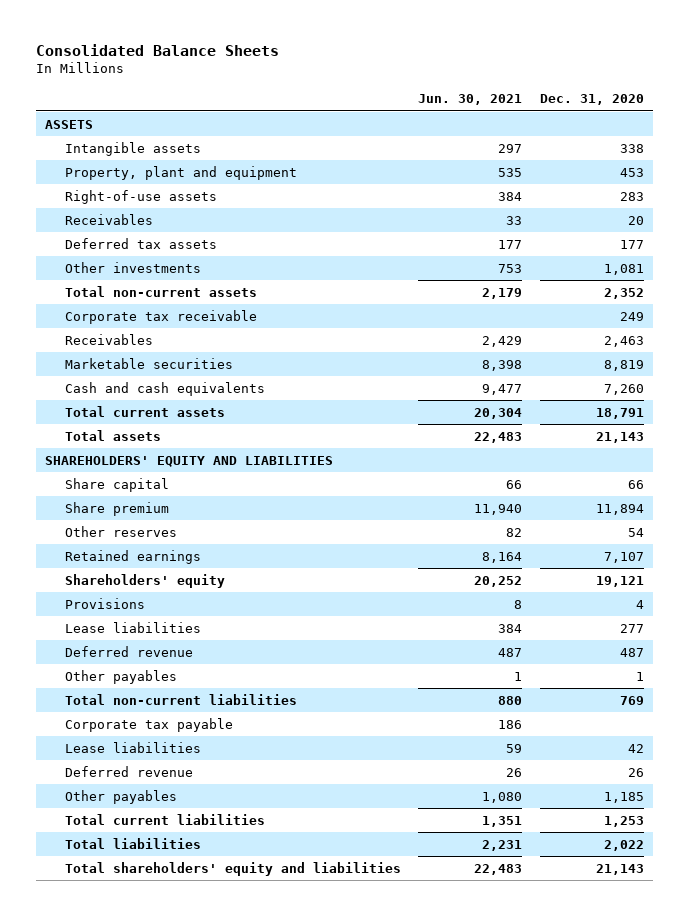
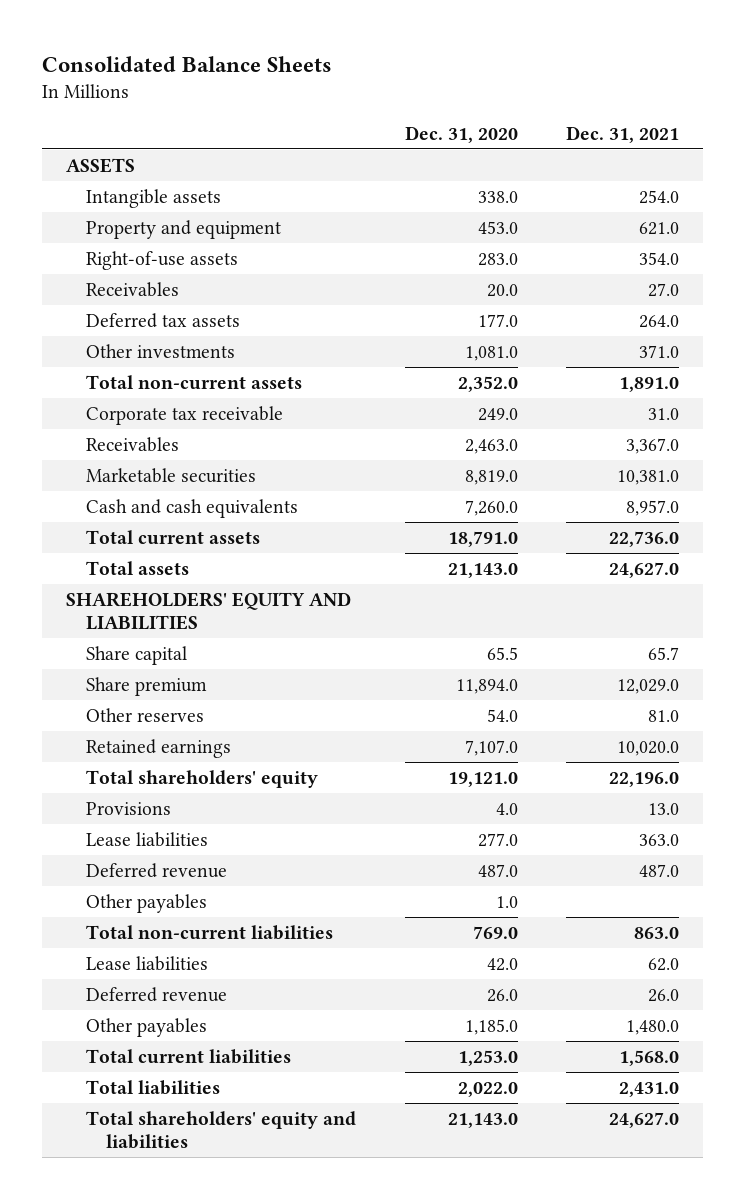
[418,94,523,106] Jun. 30, 2021 -> none
none -> [565,125,679,143] Dec. 31, 2021
[619,143,644,153] 338 -> [477,190,518,203] 338.0
[64,165,297,180] Property, plant and equipment -> [86,219,282,239] Property and equipment
[619,167,644,177] 453 -> [477,220,518,234] 453.0
[619,191,644,201] 283 -> [477,252,518,266] 283.0
[627,215,644,225] 20 -> [486,283,518,297] 20.0
[619,239,644,249] 177 -> [477,313,518,327] 177.0
[603,263,644,275] 1,081 -> [464,345,518,361] 1,081.0
[603,287,644,299] 2,352 -> [457,375,518,392] 2,352.0
[619,311,644,321] 249 -> [477,407,518,421] 249.0
[603,335,644,347] 2,463 -> [464,438,518,454] 2,463.0
[603,359,644,371] 8,819 -> [464,469,518,485] 8,819.0
[603,383,644,395] 7,260 -> [464,499,518,516] 7,260.0
[595,407,644,419] 18,791 -> [447,530,518,547] 18,791.0
[595,431,644,443] 21,143 -> [447,562,518,578] 21,143.0
[64,717,233,732] Corporate tax payable -> none
[627,479,644,489] 66 -> [486,646,518,660] 65.5
[595,503,644,515] 11,894 -> [455,678,518,694] 11,894.0
[627,527,644,537] 54 -> [486,708,518,722] 54.0
[603,551,644,563] 7,107 -> [464,739,518,756] 7,107.0
[64,573,225,588] Shareholders' equity -> [86,769,319,788] Total shareholders' equity
[595,575,644,587] 19,121 -> [447,771,518,787] 19,121.0
[635,599,644,609] 4 -> [495,802,518,815] 4.0
[619,623,644,633] 277 -> [477,832,518,847] 277.0
[619,647,644,657] 487 -> [477,863,518,877] 487.0
[635,671,644,681] 1 -> [495,895,518,908] 1.0
[619,695,644,705] 769 -> [472,925,518,939] 769.0
[627,743,644,753] 42 -> [486,957,518,971] 42.0
[627,767,644,777] 26 -> [486,988,518,1002] 26.0
[603,791,644,803] 1,185 -> [464,1018,518,1035] 1,185.0
[603,815,644,827] 1,253 -> [457,1049,518,1066] 1,253.0
[603,839,644,851] 2,022 -> [457,1081,518,1097] 2,022.0
[595,863,644,875] 21,143 -> [447,1112,518,1128] 21,143.0

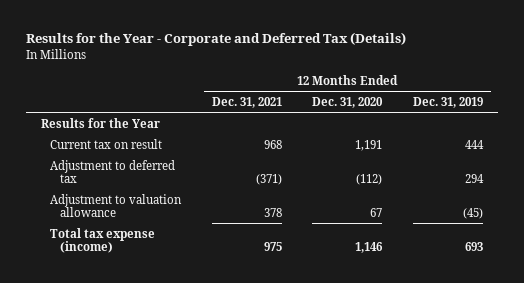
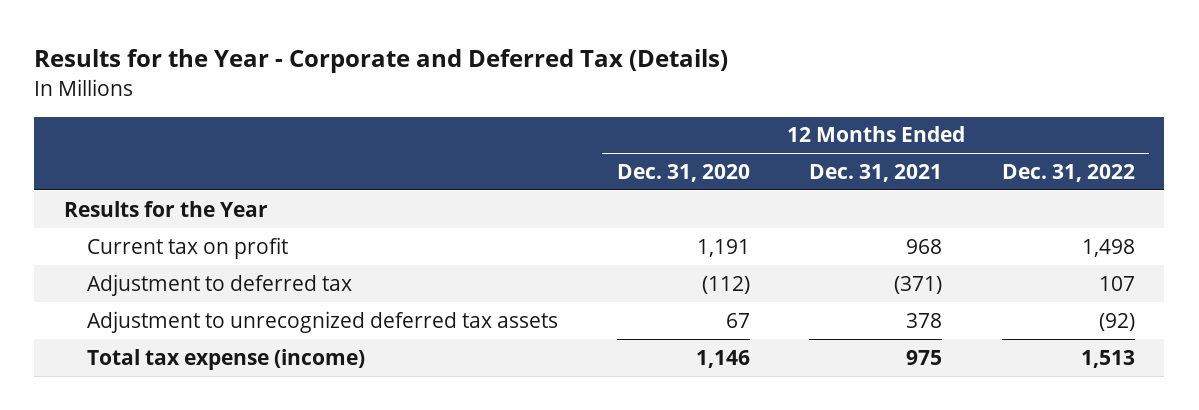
[412,96,483,108] Dec. 31, 2019 -> none
none -> [1001,163,1135,182] Dec. 31, 2022
[50,138,163,149] Current tax on result -> [86,236,288,259] Current tax on profit
[50,193,183,217] Adjustment to valuation allowance -> [86,310,558,333] Adjustment to unrecognized deferred tax assets

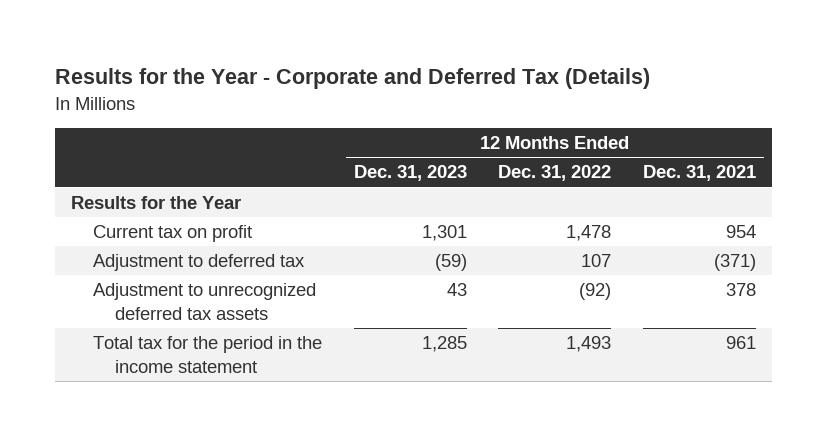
[617,163,751,182] Dec. 31, 2020 -> none
none -> [353,165,467,182] Dec. 31, 2023
[906,238,943,254] 968 -> [726,224,757,238] 954
[1081,238,1135,257] 1,498 -> [566,224,612,241] 1,478
[86,348,365,370] Total tax expense (income) -> [93,335,323,374] Total tax for the period in the income statement
[906,349,943,365] 975 -> [726,335,757,349] 961
[1080,349,1135,368] 1,513 -> [566,335,612,352] 1,493

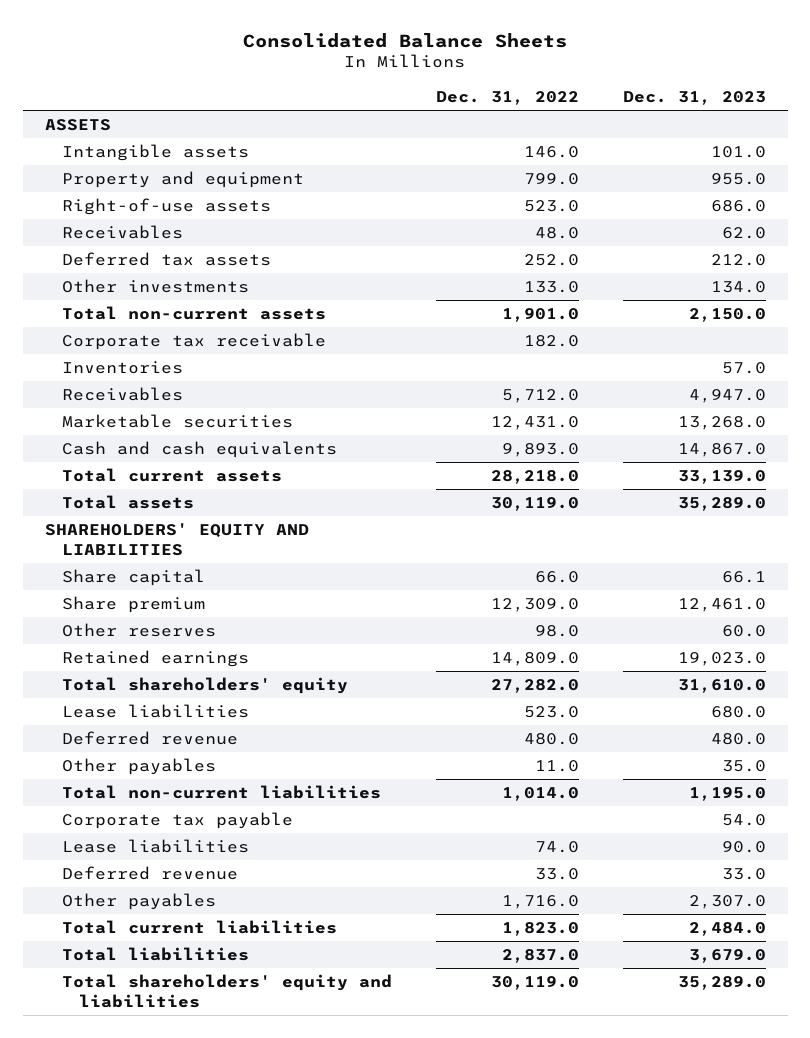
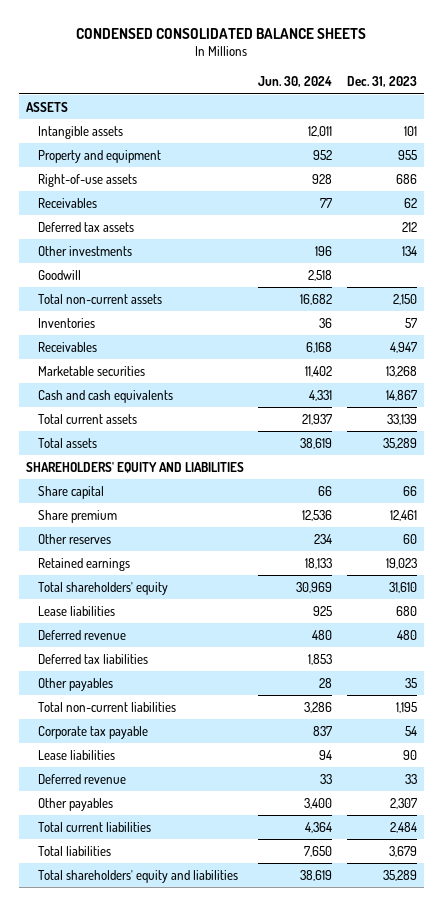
[243,32,568,48] Consolidated Balance Sheets -> [76,27,367,39] CONDENSED CONSOLIDATED BALANCE SHEETS
[435,90,579,105] Dec. 31, 2022 -> none
none -> [258,76,333,88] Jun. 30, 2024
[61,332,326,350] Corporate tax receivable -> none
[710,145,766,158] 101.0 -> [403,125,417,136] 101
[710,172,766,185] 955.0 -> [397,149,417,160] 955
[710,199,766,212] 686.0 -> [395,173,417,184] 686
[721,226,766,239] 62.0 -> [403,197,417,208] 62
[710,253,766,266] 212.0 -> [401,221,417,232] 212
[710,280,766,293] 134.0 -> [401,245,417,256] 134
none -> [37,269,81,280] Goodwill
[688,307,766,322] 2,150.0 -> [392,293,417,305] 2,150
[721,361,766,374] 57.0 -> [404,317,417,328] 57
[688,388,766,403] 4,947.0 -> [389,341,417,353] 4,947
[677,415,766,430] 13,268.0 -> [385,365,417,377] 13,268
[677,442,766,457] 14,867.0 -> [385,389,417,401] 14,867
[677,469,766,484] 33,139.0 -> [386,413,417,425] 33,139
[677,496,766,511] 35,289.0 -> [382,437,417,449] 35,289
[721,570,766,583] 66.1 -> [402,485,417,496] 66
[677,597,766,612] 12,461.0 -> [389,509,417,521] 12,461
[721,624,766,637] 60.0 -> [402,533,417,544] 60
[677,651,766,666] 19,023.0 -> [385,557,417,569] 19,023
[677,678,766,693] 31,610.0 -> [388,581,417,593] 31,610
[710,705,766,718] 680.0 -> [395,605,417,616] 680
[710,732,766,745] 480.0 -> [396,629,417,640] 480
none -> [37,653,148,664] Deferred tax liabilities
[721,759,766,772] 35.0 -> [404,677,417,688] 35
[688,786,766,801] 1,195.0 -> [395,701,417,713] 1,195
[721,813,766,826] 54.0 -> [404,725,417,736] 54
[721,840,766,853] 90.0 -> [402,749,417,760] 90
[721,867,766,880] 33.0 -> [404,773,417,784] 33
[688,894,766,909] 2,307.0 -> [389,797,417,809] 2,307
[688,921,766,936] 2,484.0 -> [389,821,417,833] 2,484
[688,948,766,963] 3,679.0 -> [388,845,417,857] 3,679
[677,975,766,990] 35,289.0 -> [382,869,417,881] 35,289

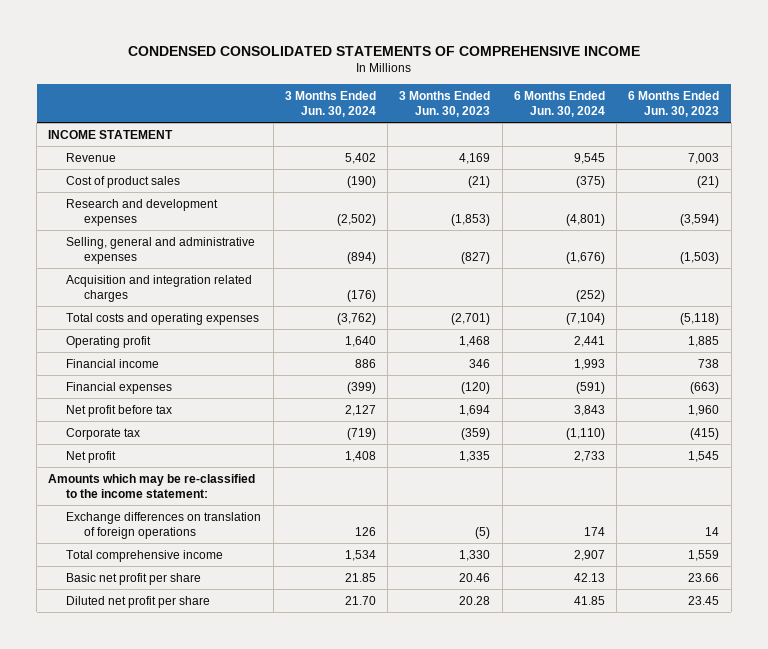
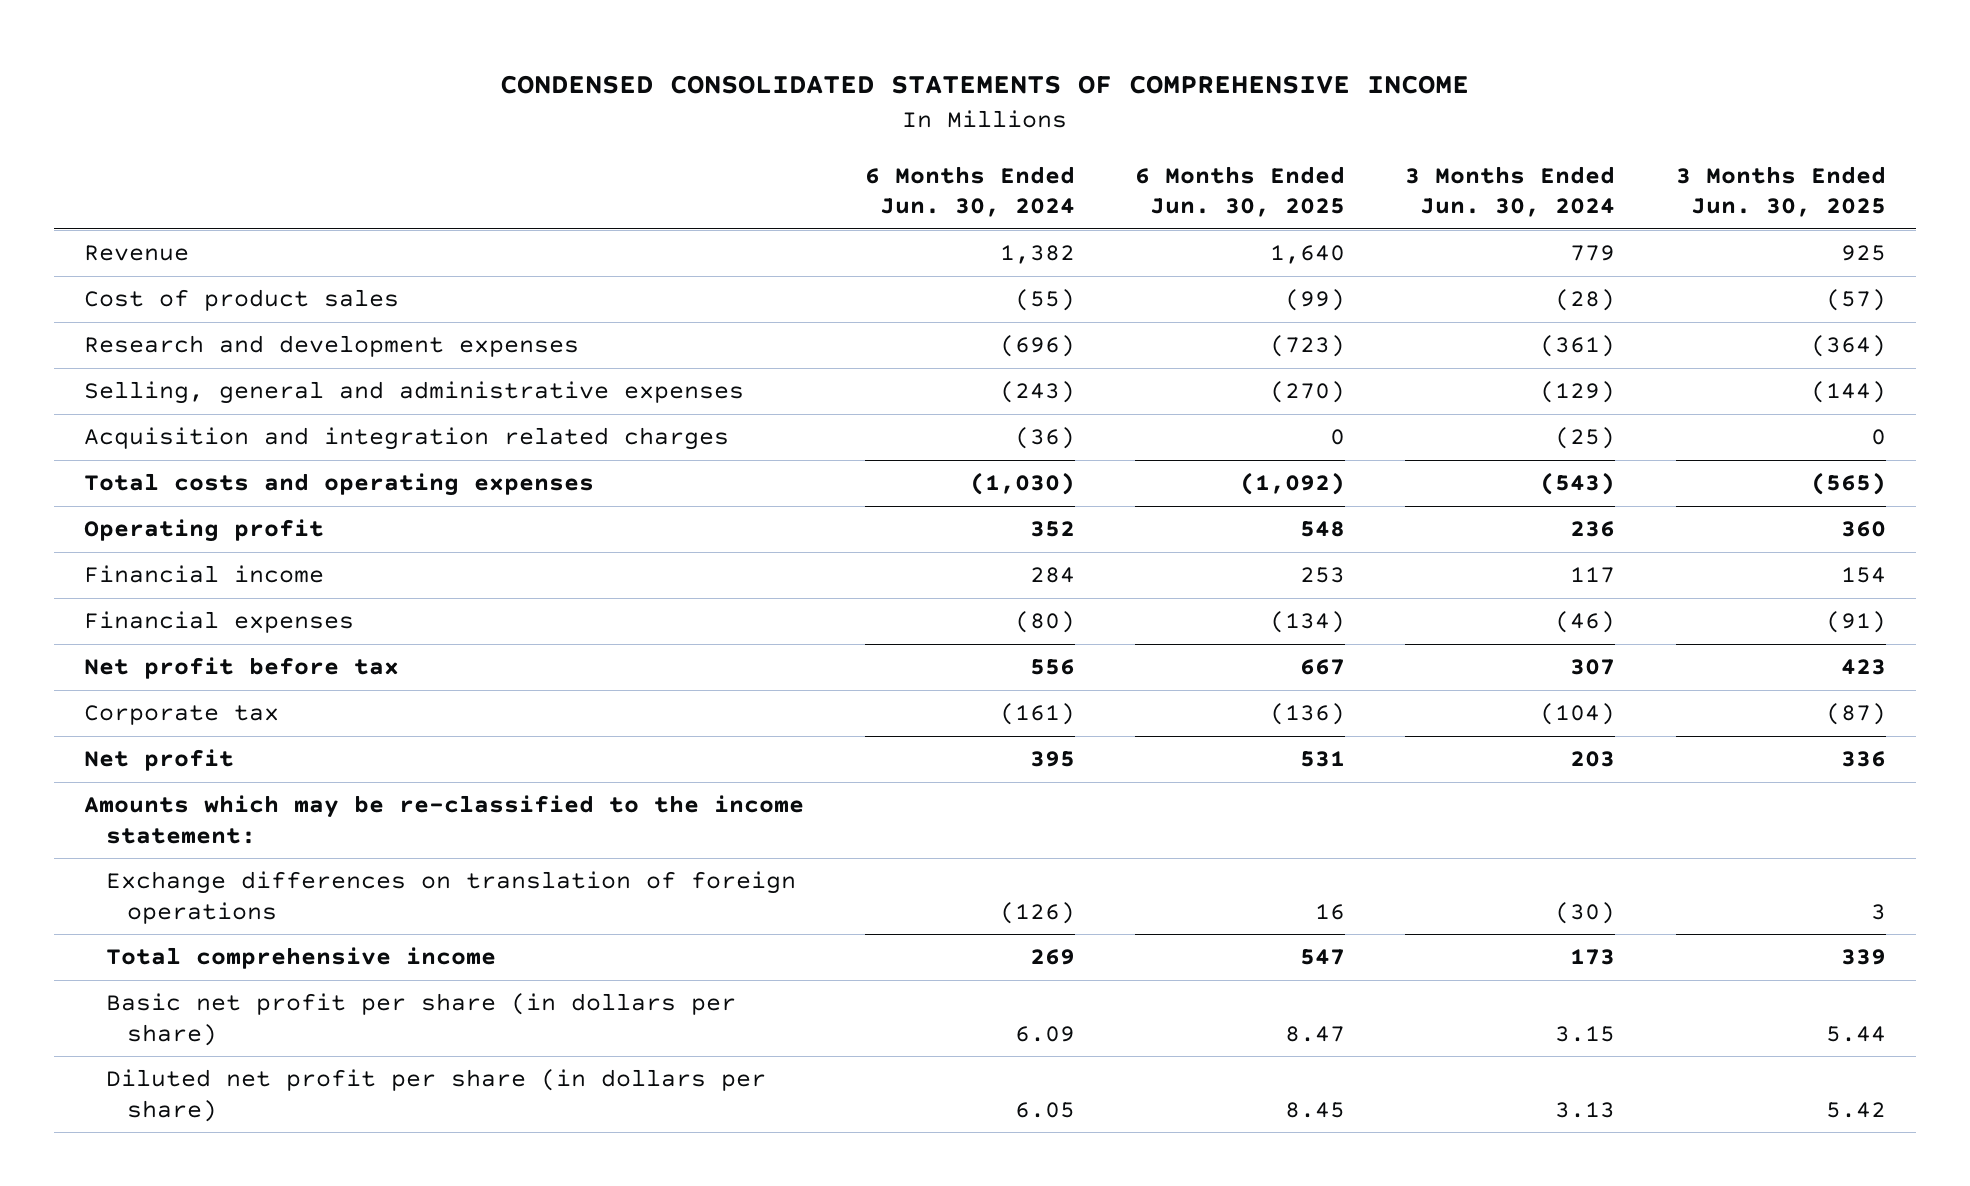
[399,90,491,118] 3 Months Ended Jun. 30, 2023 -> none
[628,90,720,118] 6 Months Ended Jun. 30, 2023 -> none
none -> [1134,165,1345,218] 6 Months Ended Jun. 30, 2025
none -> [1675,165,1886,218] 3 Months Ended Jun. 30, 2025
[48,129,174,139] INCOME STATEMENT -> none
[344,152,376,164] 5,402 -> [1570,245,1616,262] 779
[573,152,605,164] 9,545 -> [999,245,1075,265] 1,382
[346,175,376,188] (190) -> [1555,289,1616,312] (28)
[575,175,605,188] (375) -> [1014,289,1075,312] (55)
[336,214,376,227] (2,502) -> [1540,335,1616,358] (361)
[565,214,605,227] (4,801) -> [999,335,1075,358] (696)
[346,252,376,265] (894) -> [1540,381,1616,404] (129)
[565,252,605,265] (1,676) -> [999,381,1075,404] (243)
[346,290,376,303] (176) -> [1555,427,1616,450] (25)
[575,290,605,303] (252) -> [1014,427,1075,450] (36)
[336,312,376,325] (3,762) -> [1540,472,1616,496] (543)
[565,312,605,325] (7,104) -> [969,472,1075,496] (1,030)
[344,335,376,347] 1,640 -> [1570,521,1616,538] 236
[573,335,605,347] 2,441 -> [1029,521,1075,538] 352
[354,358,376,368] 886 -> [1570,567,1616,584] 117
[573,358,605,370] 1,993 -> [1029,567,1075,584] 284
[346,381,376,394] (399) -> [1555,611,1616,634] (46)
[575,381,605,394] (591) -> [1014,611,1075,634] (80)
[344,404,376,416] 2,127 -> [1570,659,1616,676] 307
[573,404,605,416] 3,843 -> [1029,659,1075,676] 556
[346,427,376,440] (719) -> [1540,703,1616,726] (104)
[565,427,605,440] (1,110) -> [999,703,1075,726] (161)
[344,450,376,462] 1,408 -> [1570,751,1616,768] 203
[573,450,605,462] 2,733 -> [1029,751,1075,768] 395
[354,527,376,537] 126 -> [1555,901,1616,924] (30)
[583,527,605,537] 174 -> [999,901,1075,924] (126)
[344,549,376,561] 1,534 -> [1570,949,1616,966] 173
[573,549,605,561] 2,907 -> [1029,949,1075,966] 269
[66,572,202,585] Basic net profit per share -> [105,993,736,1046] Basic net profit per share (in dollars per share)
[344,572,376,582] 21.85 -> [1555,1025,1616,1042] 3.15
[573,572,605,582] 42.13 -> [1014,1025,1075,1042] 6.09
[66,595,211,608] Diluted net profit per share -> [105,1069,766,1122] Diluted net profit per share (in dollars per share)
[344,595,376,605] 21.70 -> [1555,1101,1616,1118] 3.13
[573,595,605,605] 41.85 -> [1014,1101,1075,1118] 6.05

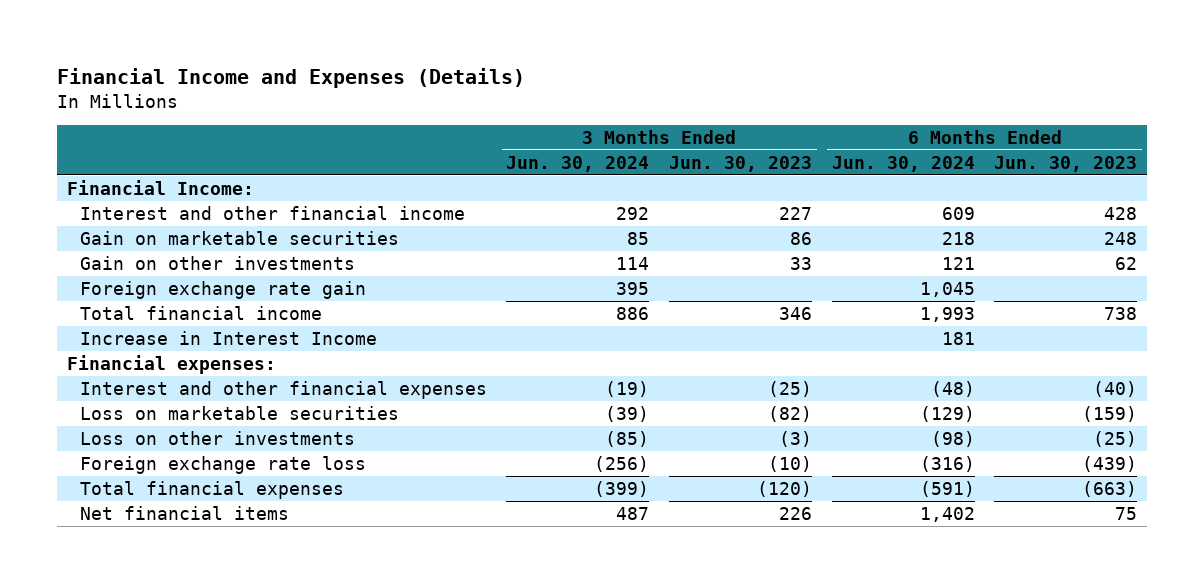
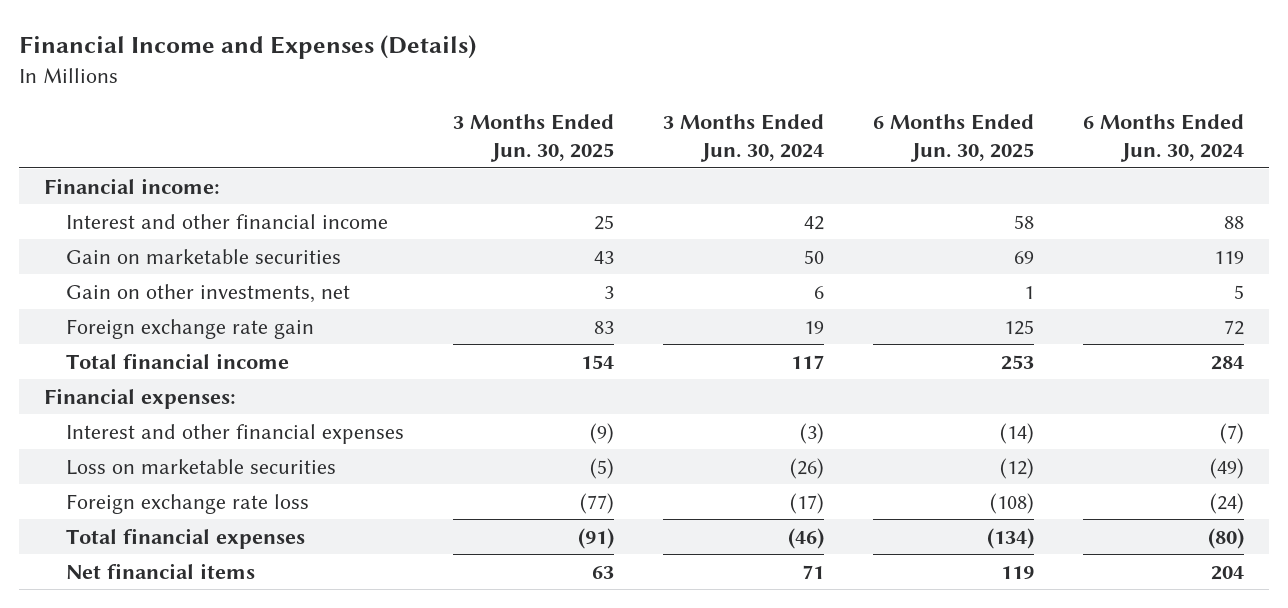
[669,155,813,172] Jun. 30, 2023 -> none
[994,155,1138,172] Jun. 30, 2023 -> none
none -> [453,114,615,163] 3 Months Ended Jun. 30, 2025
none -> [873,114,1035,163] 6 Months Ended Jun. 30, 2025
[79,330,377,345] Increase in Interest Income -> none
[66,179,254,195] Financial Income: -> [43,177,220,194] Financial income:
[616,206,650,220] 292 -> [804,215,825,230] 42
[941,206,975,220] 609 -> [1224,215,1245,229] 88
[627,231,650,245] 85 -> [804,249,825,264] 50
[941,231,975,245] 218 -> [1214,250,1245,264] 119
[79,255,355,270] Gain on other investments -> [66,283,351,303] Gain on other investments, net
[616,256,650,270] 114 -> [814,285,825,299] 6
[941,256,975,270] 121 -> [1234,284,1245,299] 5
[616,281,650,295] 395 -> [804,320,825,334] 19
[919,281,975,297] 1,045 -> [1224,319,1245,335] 72
[616,306,650,320] 886 -> [791,354,825,369] 117
[919,306,975,322] 1,993 -> [1211,355,1245,370] 284
[79,430,355,445] Loss on other investments -> none
[605,380,650,397] (19) -> [800,422,825,444] (3)
[930,380,975,397] (48) -> [1220,422,1245,444] (7)
[605,405,650,422] (39) -> [790,457,825,479] (26)
[919,405,975,422] (129) -> [1210,457,1245,479] (49)
[594,455,650,472] (256) -> [790,492,825,514] (17)
[919,455,975,472] (316) -> [1210,492,1245,514] (24)
[594,480,650,497] (399) -> [788,527,825,549] (46)
[919,480,975,497] (591) -> [1208,527,1245,549] (80)
[616,506,650,520] 487 -> [802,564,825,579] 71
[919,506,975,522] 1,402 -> [1211,565,1245,580] 204

